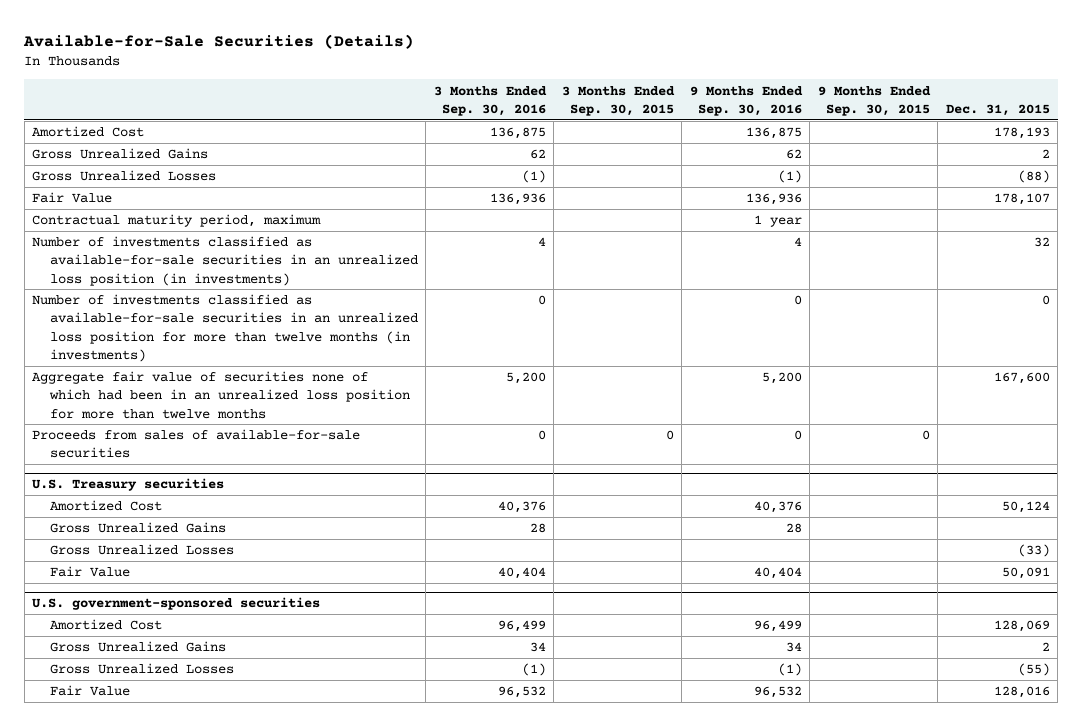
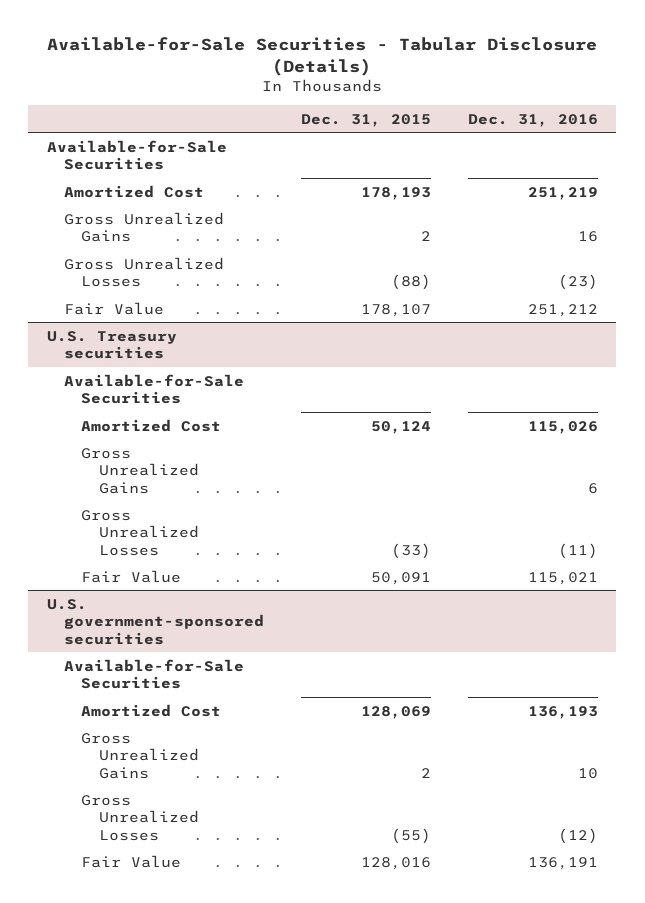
[23,34,415,50] Available-for-Sale Securities (Details) -> [47,37,598,77] Available-for-Sale Securities - Tabular Disclosure (Details)
[433,85,547,116] 3 Months Ended Sep. 30, 2016 -> none
[561,85,675,116] 3 Months Ended Sep. 30, 2015 -> none
[689,85,803,116] 9 Months Ended Sep. 30, 2016 -> none
[817,85,931,116] 9 Months Ended Sep. 30, 2015 -> none
none -> [467,113,598,127] Dec. 31, 2016
none -> [46,139,227,171] Available-for-Sale Securities
[32,214,322,228] Contractual maturity period, maximum -> none
[32,236,418,286] Number of investments classified as available-for-sale securities in an unrealized loss position (in investments) -> none
[32,294,418,362] Number of investments classified as available-for-sale securities in an unrealized loss position for more than twelve months (in investments) -> none
[32,371,410,419] Aggregate fair value of securities none of which had been in an unrealized loss position for more than twelve months -> none
[32,429,361,459] Proceeds from sales of available-for-sale securities -> none
none -> [64,373,245,405] Available-for-Sale Securities
none -> [64,658,245,690] Available-for-Sale Securities

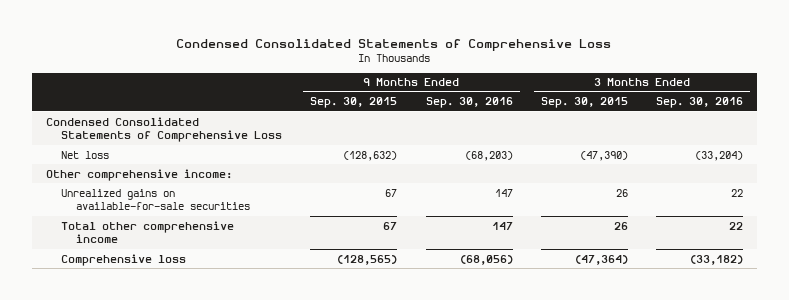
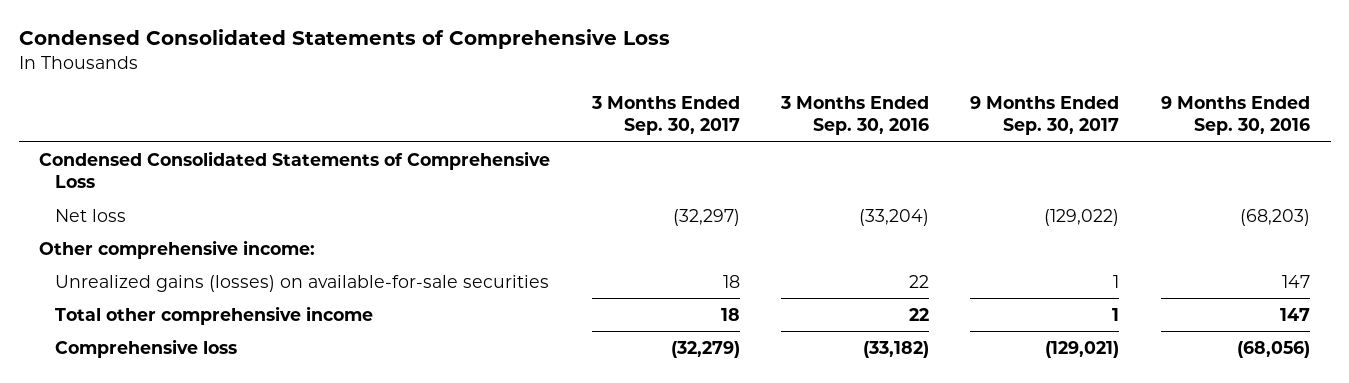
[310,97,398,109] Sep. 30, 2015 -> none
[540,97,628,109] Sep. 30, 2015 -> none
none -> [590,95,740,136] 3 Months Ended Sep. 30, 2017
none -> [970,95,1120,136] 9 Months Ended Sep. 30, 2017
[61,188,251,211] Unrealized gains on available-for-sale securities -> [55,274,550,292] Unrealized gains (losses) on available-for-sale securities

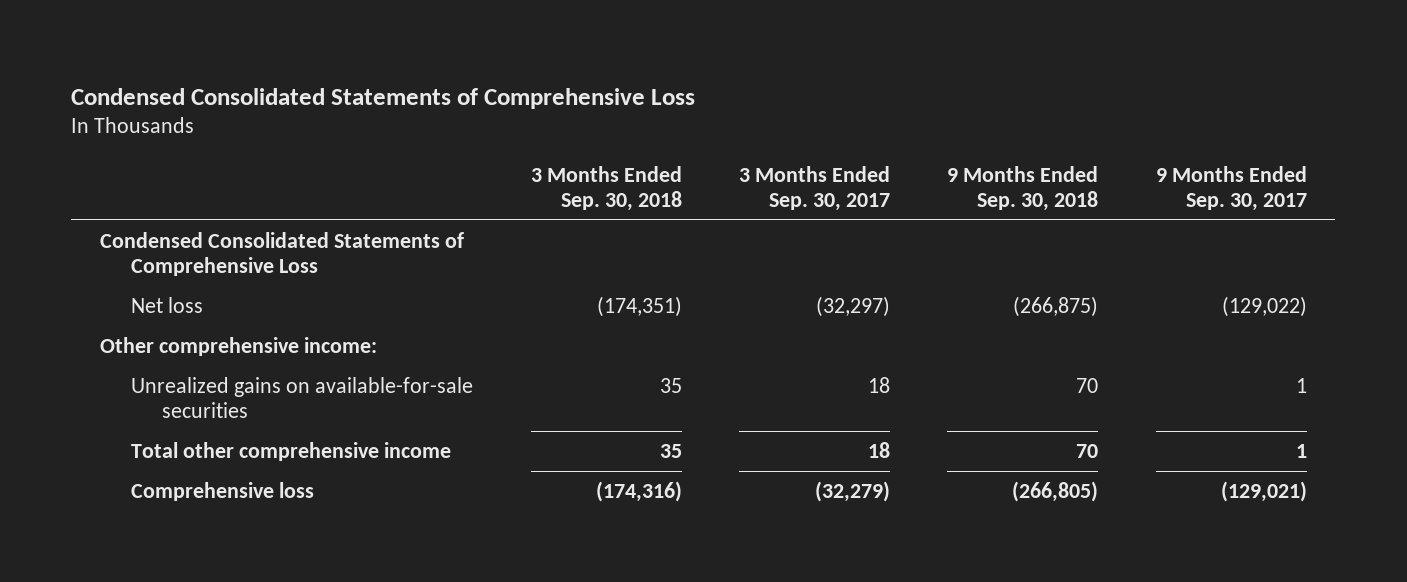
[780,95,930,136] 3 Months Ended Sep. 30, 2016 -> none
[1160,95,1310,136] 9 Months Ended Sep. 30, 2016 -> none
none -> [530,165,682,211] 3 Months Ended Sep. 30, 2018
none -> [947,165,1099,211] 9 Months Ended Sep. 30, 2018
[55,274,550,292] Unrealized gains (losses) on available-for-sale securities -> [131,376,474,419] Unrealized gains on available-for-sale securities

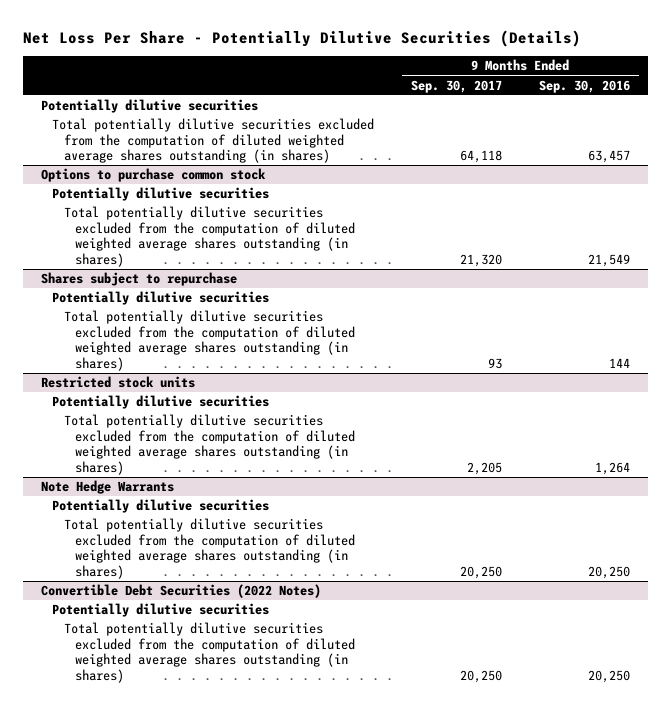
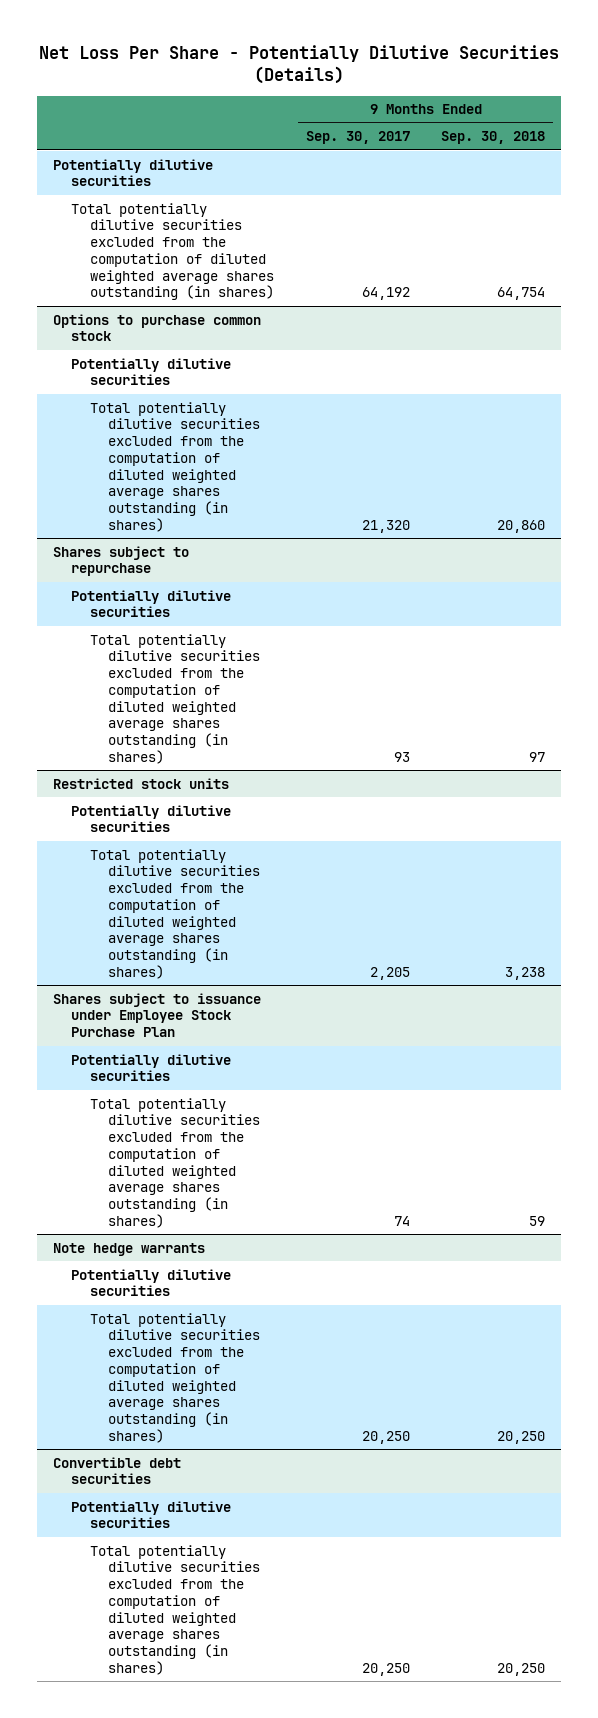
[538,79,630,93] Sep. 30, 2016 -> none
none -> [441,131,546,145] Sep. 30, 2018
[459,150,502,164] 64,118 -> [361,287,410,301] 64,192
[40,480,174,495] Note Hedge Warrants -> none
none -> [52,992,261,1038] Shares subject to issuance under Employee Stock Purchase Plan
none -> [89,1097,261,1228] Total potentially dilutive securities excluded from the computation of diluted weighted average shares outstanding (in shares)
none -> [52,1242,205,1256] Note hedge warrants
none -> [71,1268,232,1297] Potentially dilutive securities
[40,584,321,599] Convertible Debt Securities (2022 Notes) -> [52,1456,181,1485] Convertible debt securities

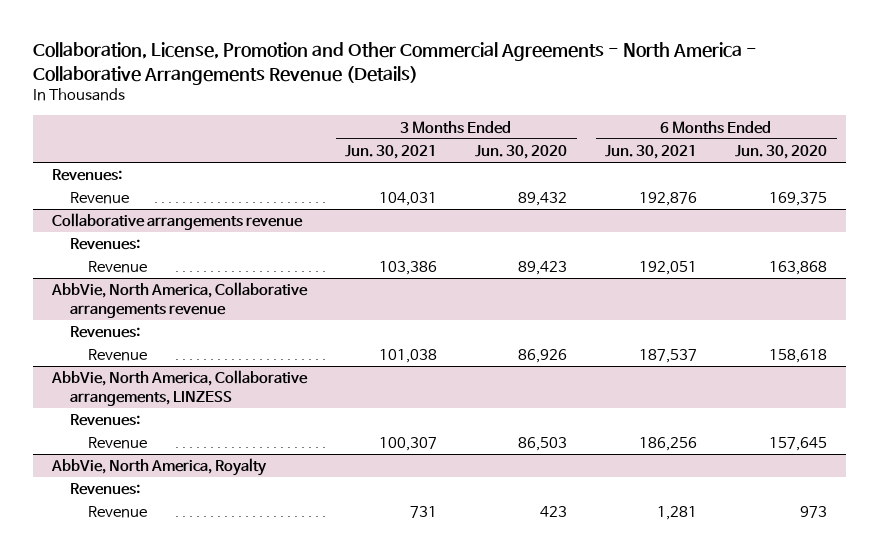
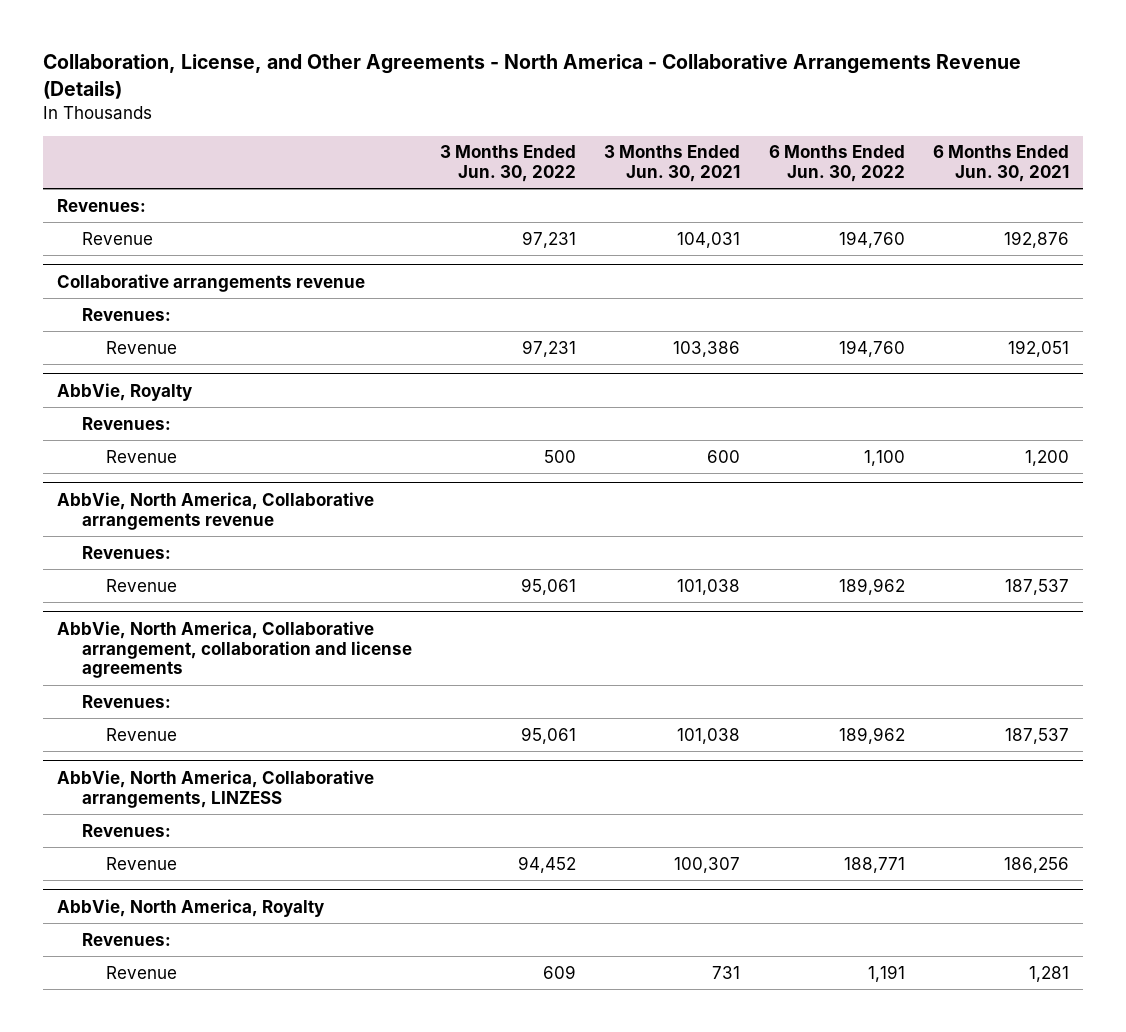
[32,42,757,85] Collaboration, License, Promotion and Other Commercial Agreements - North America - Collaborative Arrangements Revenue (Details) -> [42,54,1021,99] Collaboration, License, and Other Agreements - North America - Collaborative Arrangements Revenue (Details)
[475,145,568,160] Jun. 30, 2020 -> none
[735,145,828,160] Jun. 30, 2020 -> none
none -> [439,145,576,183] 3 Months Ended Jun. 30, 2022
none -> [768,145,905,183] 6 Months Ended Jun. 30, 2022
none -> [56,382,192,401] AbbVie, Royalty
none -> [81,416,171,430] Revenues:
none -> [106,449,178,463] Revenue
none -> [56,620,412,679] AbbVie, North America, Collaborative arrangement, collaboration and license agreements
none -> [81,694,171,708] Revenues:
none -> [106,727,178,741] Revenue

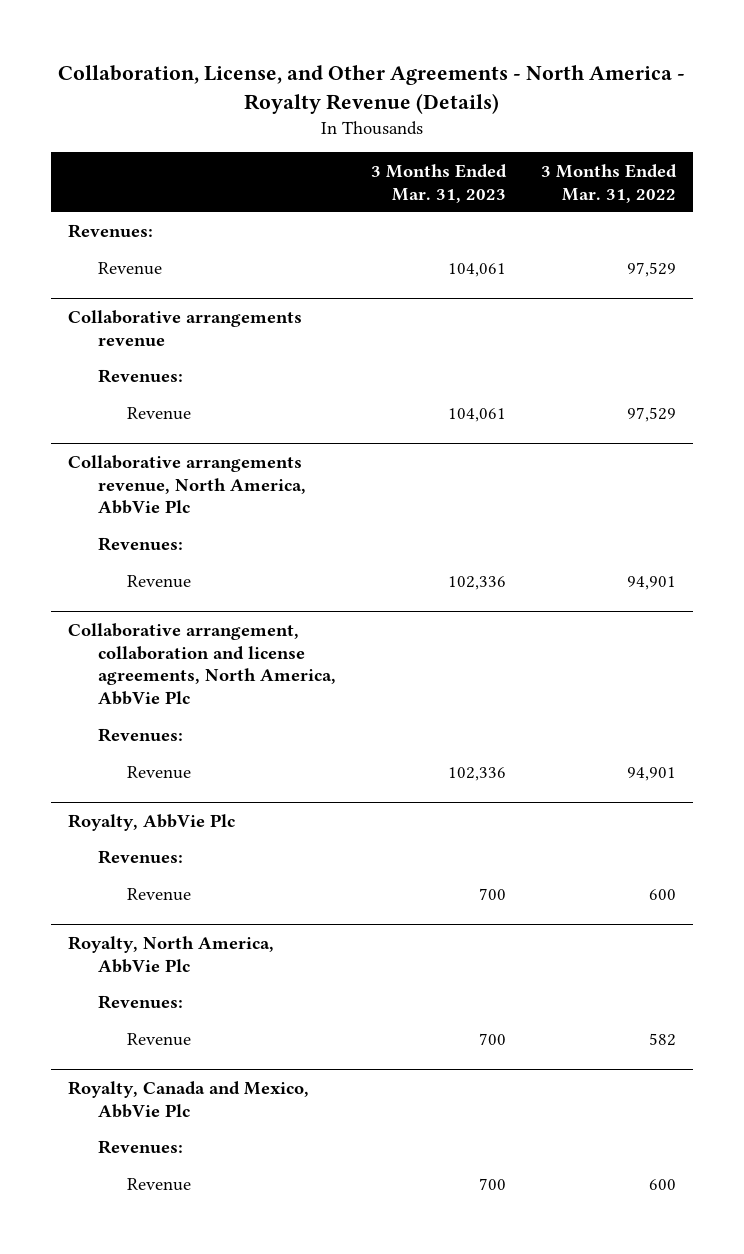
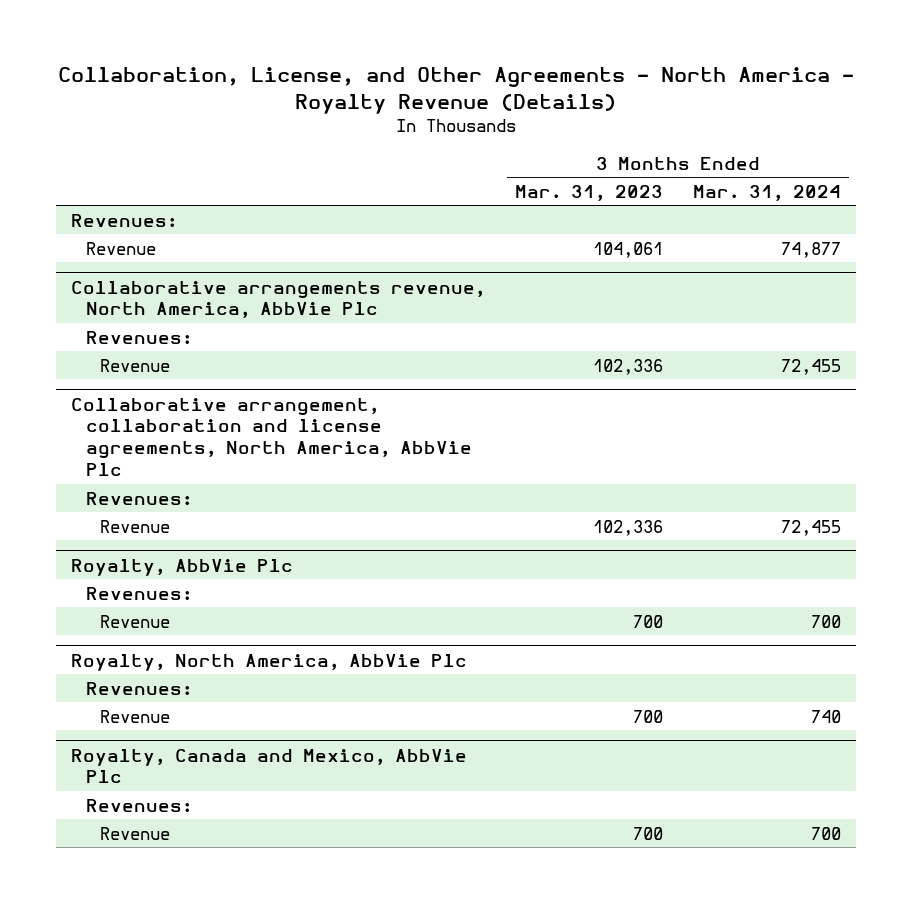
[540,163,677,203] 3 Months Ended Mar. 31, 2022 -> none
none -> [693,184,842,201] Mar. 31, 2024
[68,309,303,347] Collaborative arrangements revenue -> none
[97,369,183,384] Revenues: -> none
[126,407,191,421] Revenue -> none

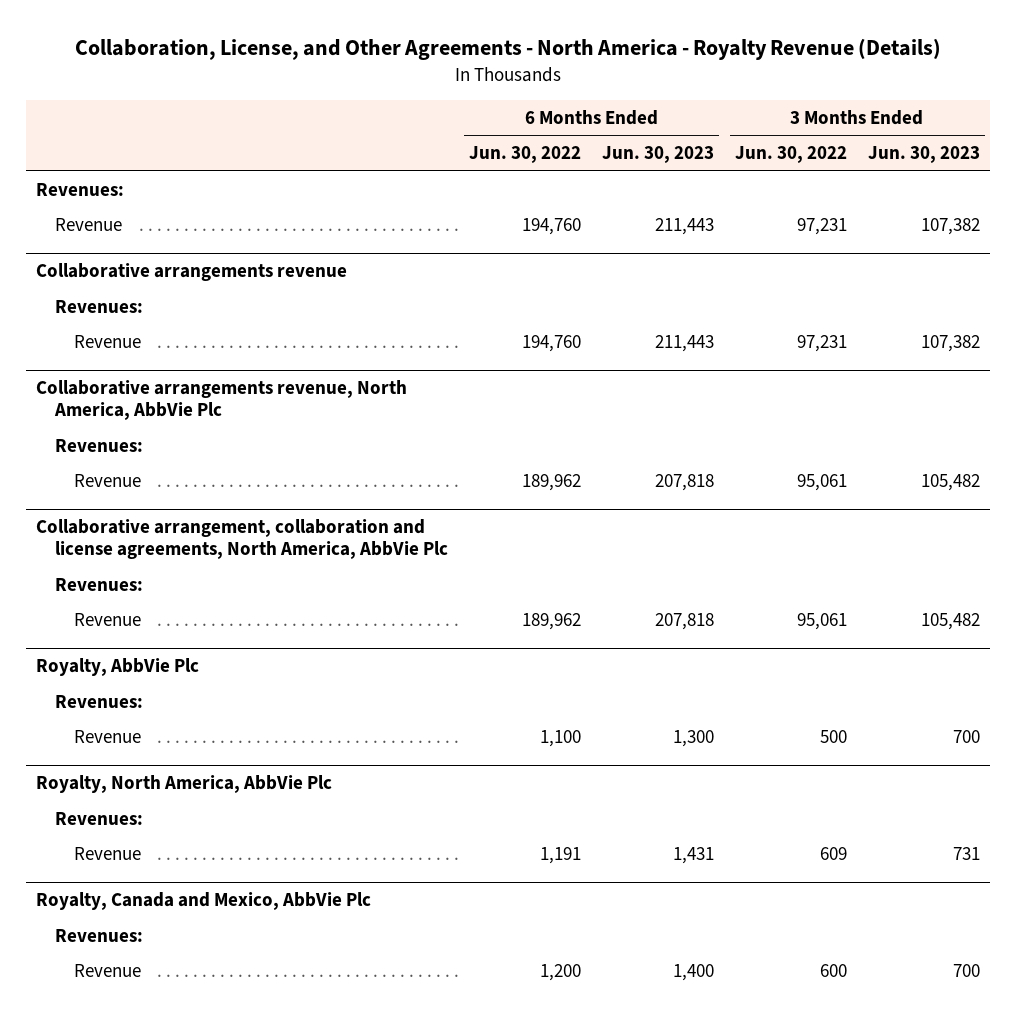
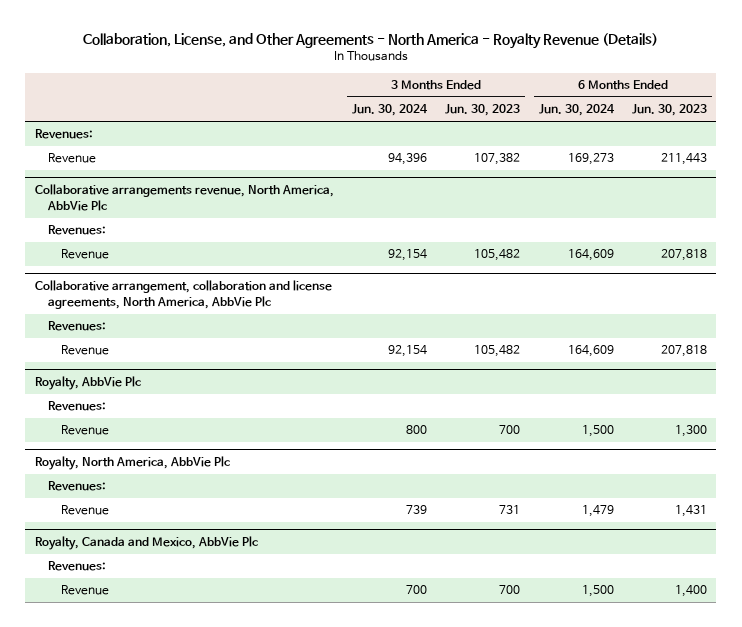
[469,146,582,164] Jun. 30, 2022 -> none
[734,146,847,164] Jun. 30, 2022 -> none
none -> [352,104,429,117] Jun. 30, 2024
none -> [538,104,615,117] Jun. 30, 2024
[36,263,348,282] Collaborative arrangements revenue -> none
[55,300,144,314] Revenues: -> none
[74,335,142,349] Revenue -> none

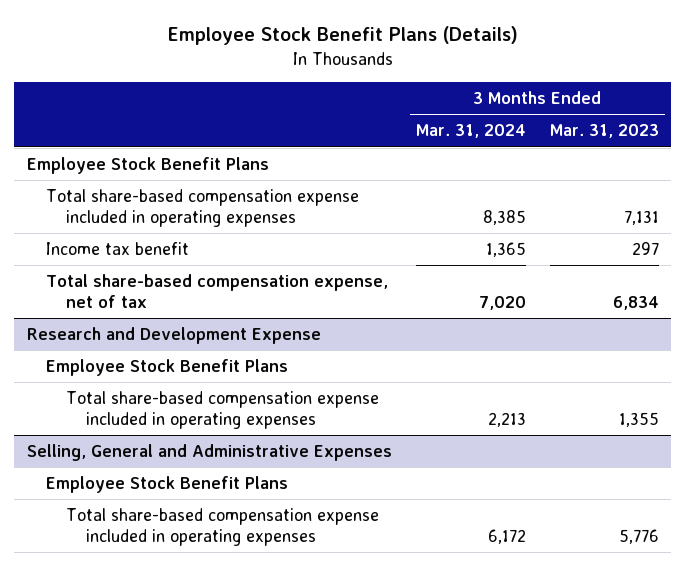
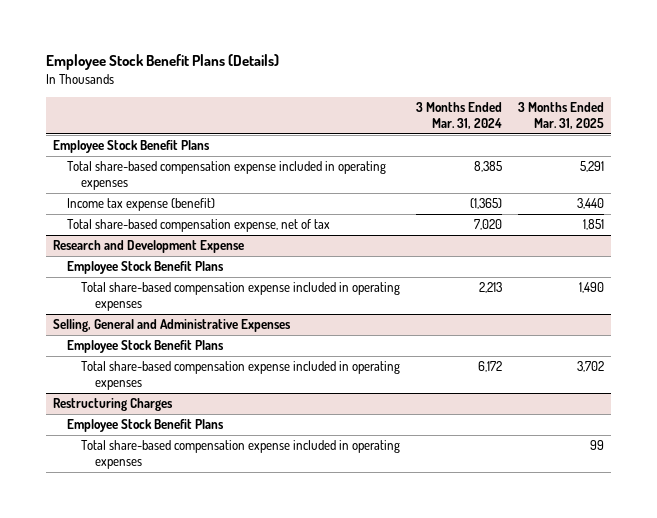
[550,124,660,139] Mar. 31, 2023 -> none
none -> [517,102,604,130] 3 Months Ended Mar. 31, 2025
[46,241,190,255] Income tax benefit -> [67,198,216,212] Income tax expense (benefit)
[485,241,526,257] 1,365 -> [469,198,502,210] (1,365)
none -> [53,398,174,412] Restructuring Charges
none -> [67,419,225,433] Employee Stock Benefit Plans
none -> [81,440,401,470] Total share-based compensation expense included in operating expenses

